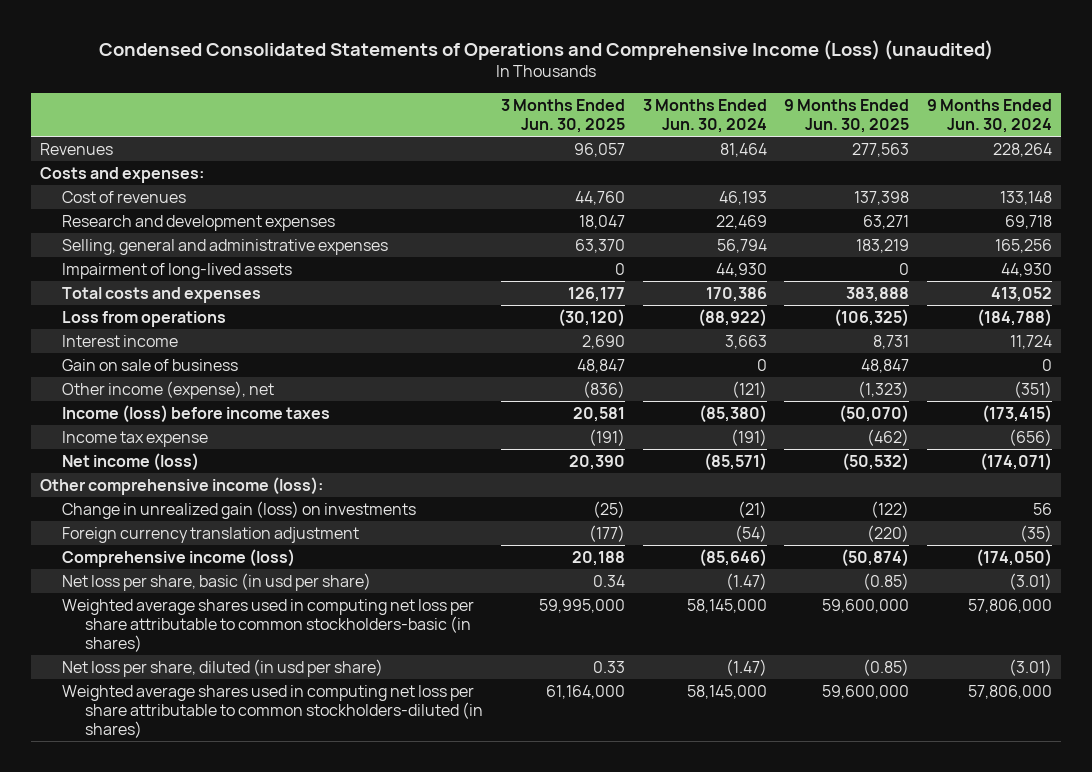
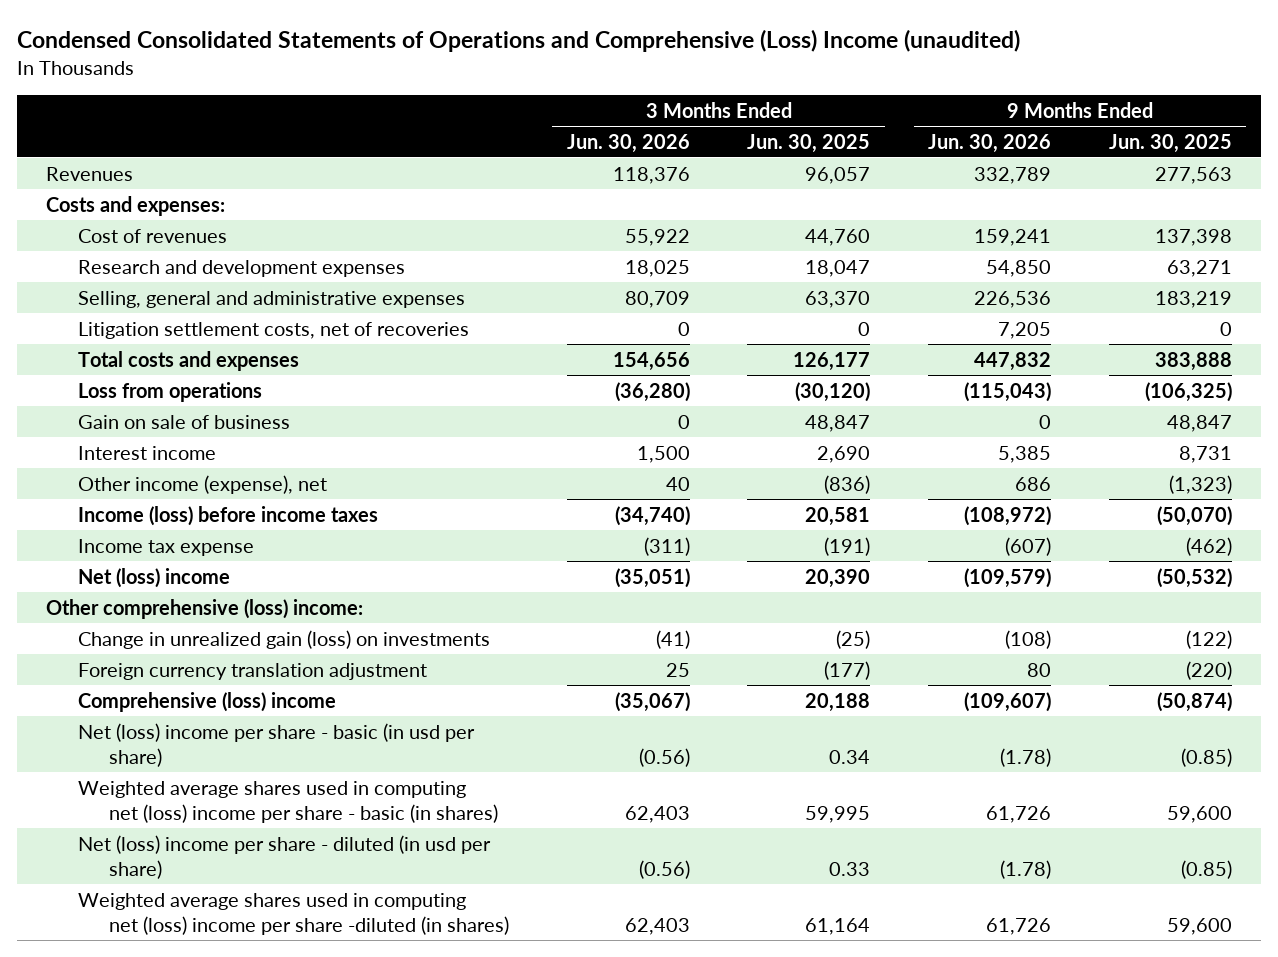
[99,39,994,60] Condensed Consolidated Statements of Operations and Comprehensive Income (Loss) (unaudited) -> [17,29,1021,53] Condensed Consolidated Statements of Operations and Comprehensive (Loss) Income (unaudited)
[642,99,767,134] 3 Months Ended Jun. 30, 2024 -> none
[927,99,1053,134] 9 Months Ended Jun. 30, 2024 -> none
none -> [566,133,690,153] Jun. 30, 2026
none -> [928,133,1052,153] Jun. 30, 2026
[62,262,293,279] Impairment of long-lived assets -> none
none -> [77,321,469,339] Litigation settlement costs, net of recoveries
[62,334,179,347] Interest income -> [77,445,216,460] Interest income
[62,452,200,471] Net income (loss) -> [77,567,230,588] Net (loss) income
[39,476,323,495] Other comprehensive income (loss): -> [46,598,364,619] Other comprehensive (loss) income:
[62,548,296,567] Comprehensive income (loss) -> [77,691,336,712] Comprehensive (loss) income
[62,572,372,591] Net loss per share, basic (in usd per share) -> [77,722,475,768] Net (loss) income per share - basic (in usd per share)
[62,598,475,652] Weighted average shares used in computing net loss per share attributable to common stockholders-basic (in shares) -> [77,780,498,824] Weighted average shares used in computing net (loss) income per share - basic (in shares)
[538,598,625,613] 59,995,000 -> [805,806,871,824] 59,995
[822,598,910,613] 59,600,000 -> [1167,806,1233,824] 59,600
[62,658,384,677] Net loss per share, diluted (in usd per share) -> [77,834,491,880] Net (loss) income per share - diluted (in usd per share)
[62,684,483,738] Weighted average shares used in computing net loss per share attributable to common stockholders-diluted (in shares) -> [77,892,509,936] Weighted average shares used in computing net (loss) income per share -diluted (in shares)
[545,684,625,699] 61,164,000 -> [805,918,871,936] 61,164
[822,684,910,699] 59,600,000 -> [1167,918,1233,936] 59,600

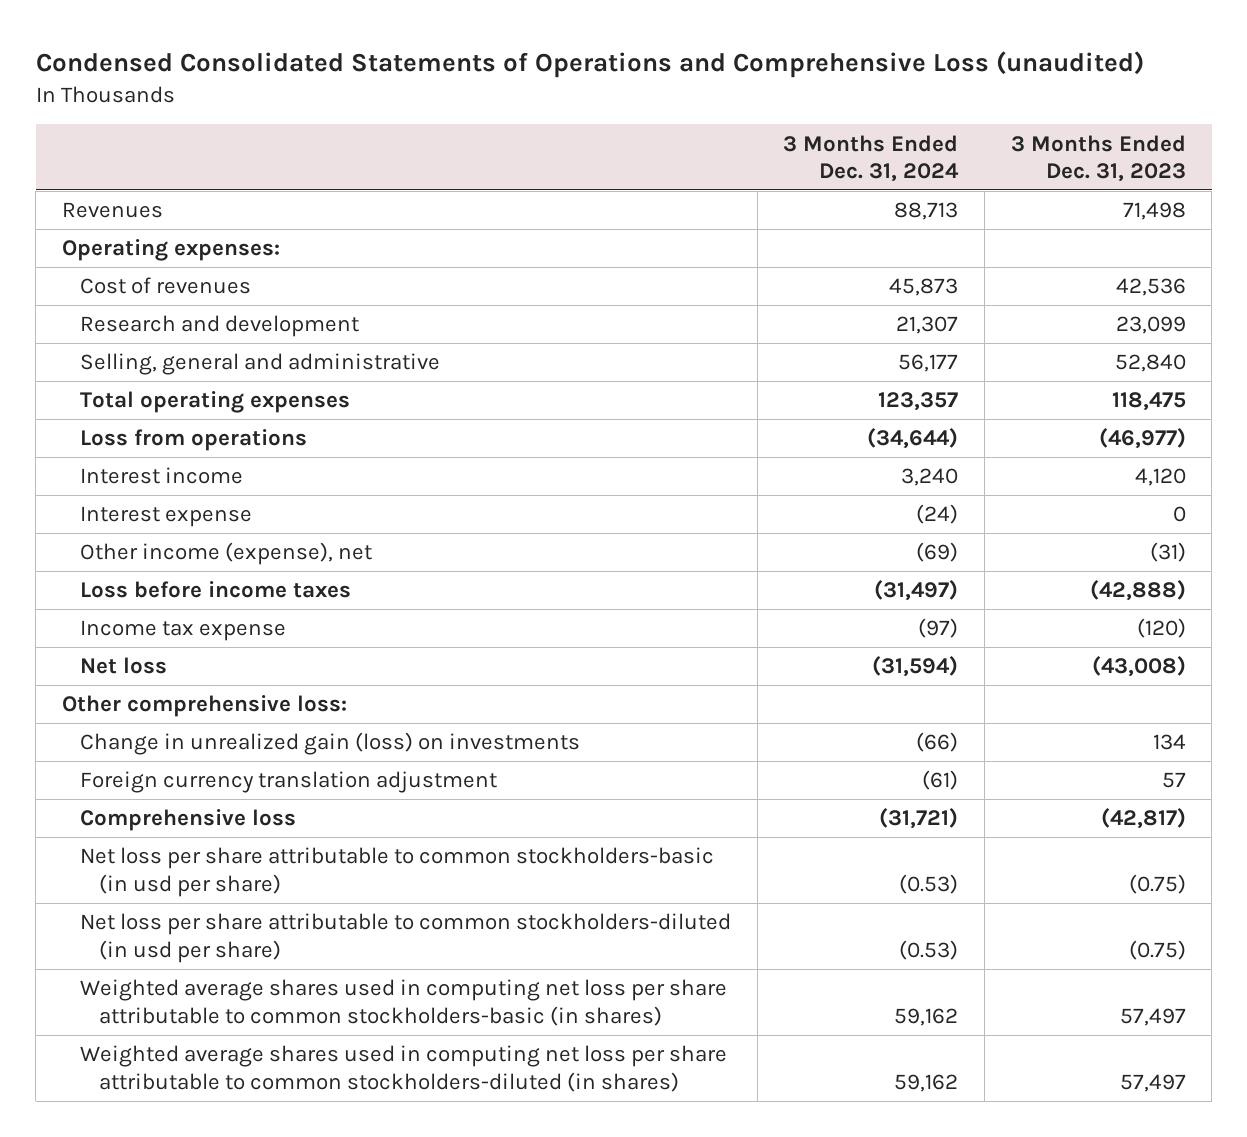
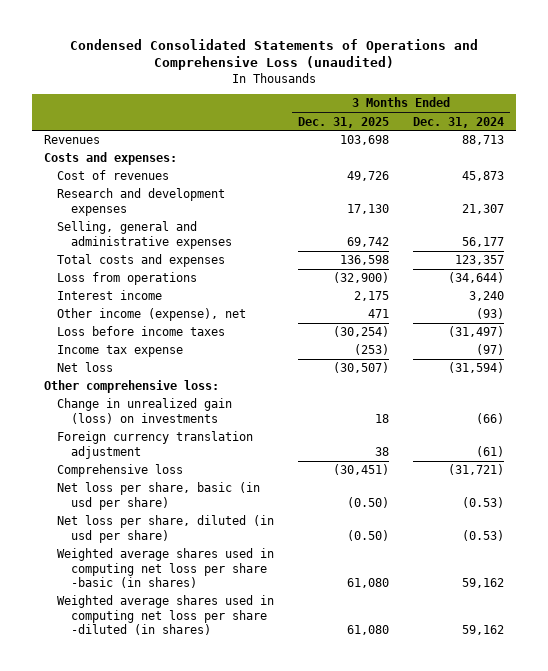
[1010,134,1186,182] 3 Months Ended Dec. 31, 2023 -> none
none -> [298,116,390,128] Dec. 31, 2025
[61,239,280,262] Operating expenses: -> [43,152,177,166] Costs and expenses:
[80,315,360,338] Research and development -> [57,188,226,216] Research and development expenses
[80,353,441,376] Selling, general and administrative -> [57,221,233,249] Selling, general and administrative expenses
[80,391,351,414] Total operating expenses -> [57,254,226,268] Total costs and expenses
[80,506,253,528] Interest expense -> none
[916,542,959,563] (69) -> [476,308,505,320] (93)
[80,847,715,897] Net loss per share attributable to common stockholders-basic (in usd per share) -> [57,482,261,510] Net loss per share, basic (in usd per share)
[80,913,732,963] Net loss per share attributable to common stockholders-diluted (in usd per share) -> [57,515,275,543] Net loss per share, diluted (in usd per share)
[80,979,728,1026] Weighted average shares used in computing net loss per share attributable to common stockholders-basic (in shares) -> [57,548,275,589] Weighted average shares used in computing net loss per share -basic (in shares)
[80,1045,728,1092] Weighted average shares used in computing net loss per share attributable to common stockholders-diluted (in shares) -> [57,595,275,636] Weighted average shares used in computing net loss per share -diluted (in shares)

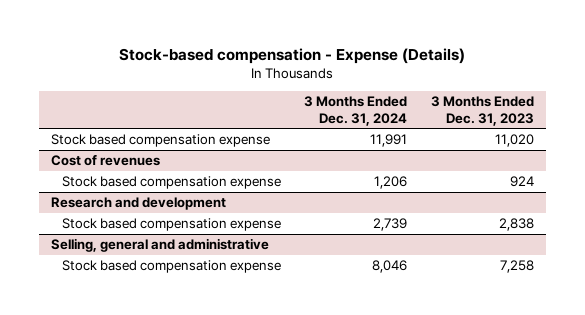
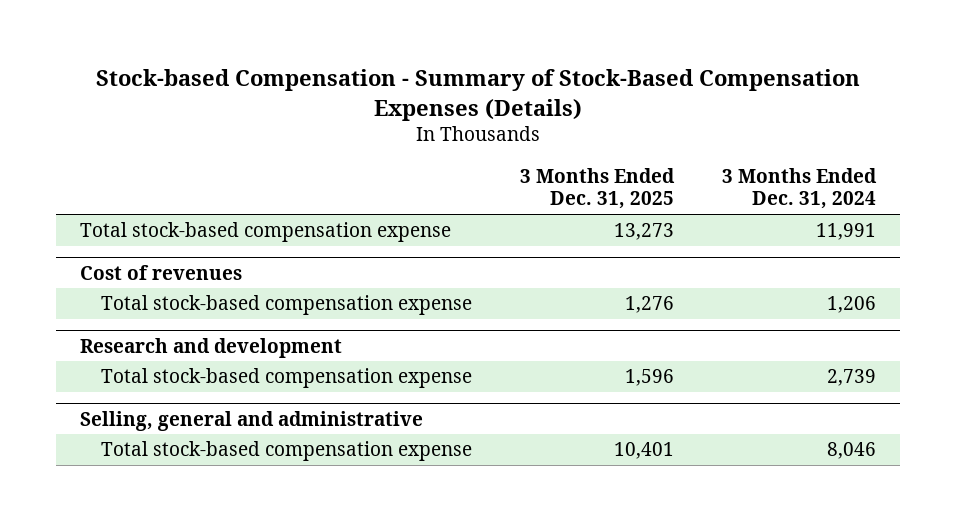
[119,47,466,64] Stock-based compensation - Expense (Details) -> [95,68,860,121] Stock-based Compensation - Summary of Stock-Based Compensation Expenses (Details)
[431,96,535,126] 3 Months Ended Dec. 31, 2023 -> none
none -> [520,167,676,210] 3 Months Ended Dec. 31, 2025
[50,134,270,148] Stock based compensation expense -> [80,222,452,243] Total stock-based compensation expense
[61,176,281,190] Stock based compensation expense -> [101,295,473,316] Total stock-based compensation expense
[61,218,281,232] Stock based compensation expense -> [101,368,473,389] Total stock-based compensation expense
[61,260,281,274] Stock based compensation expense -> [101,441,473,462] Total stock-based compensation expense

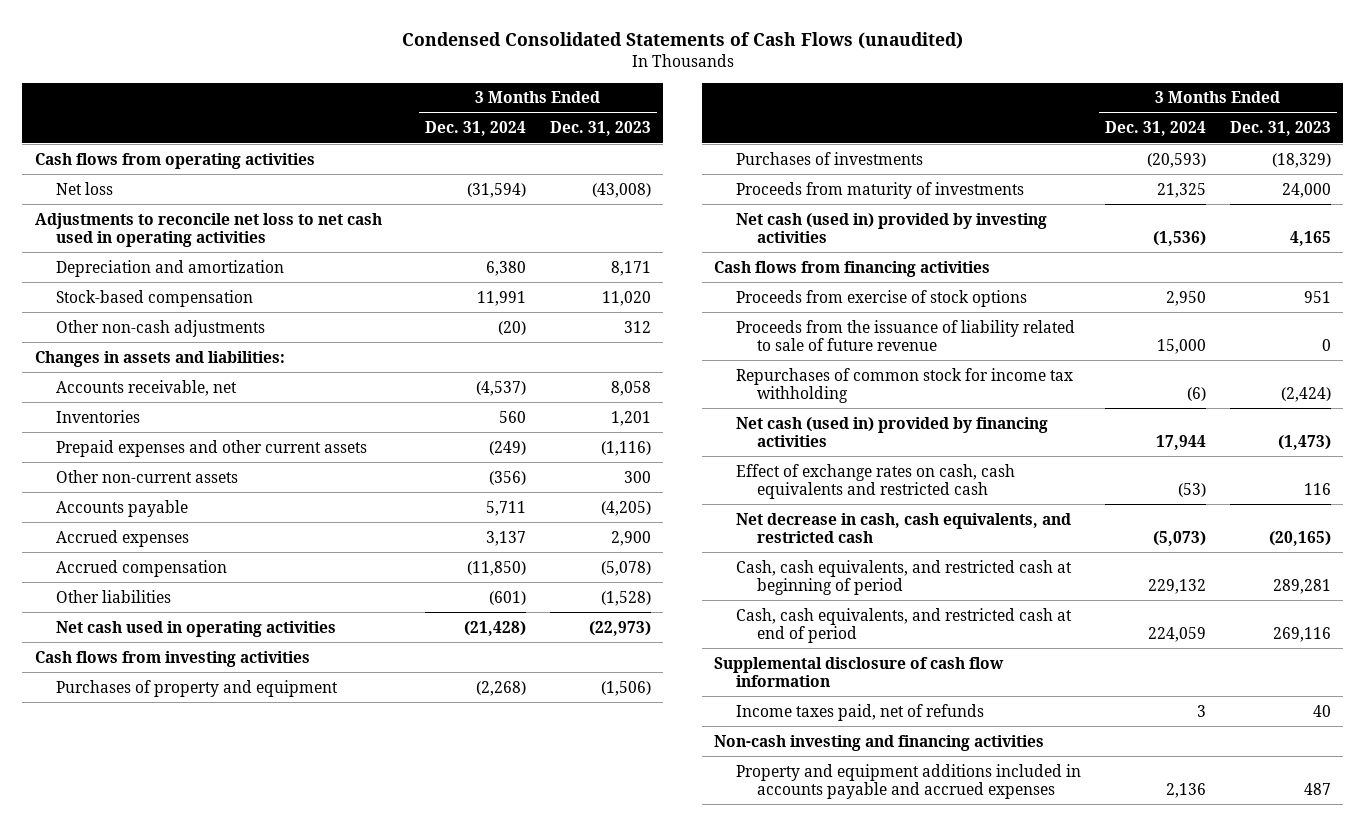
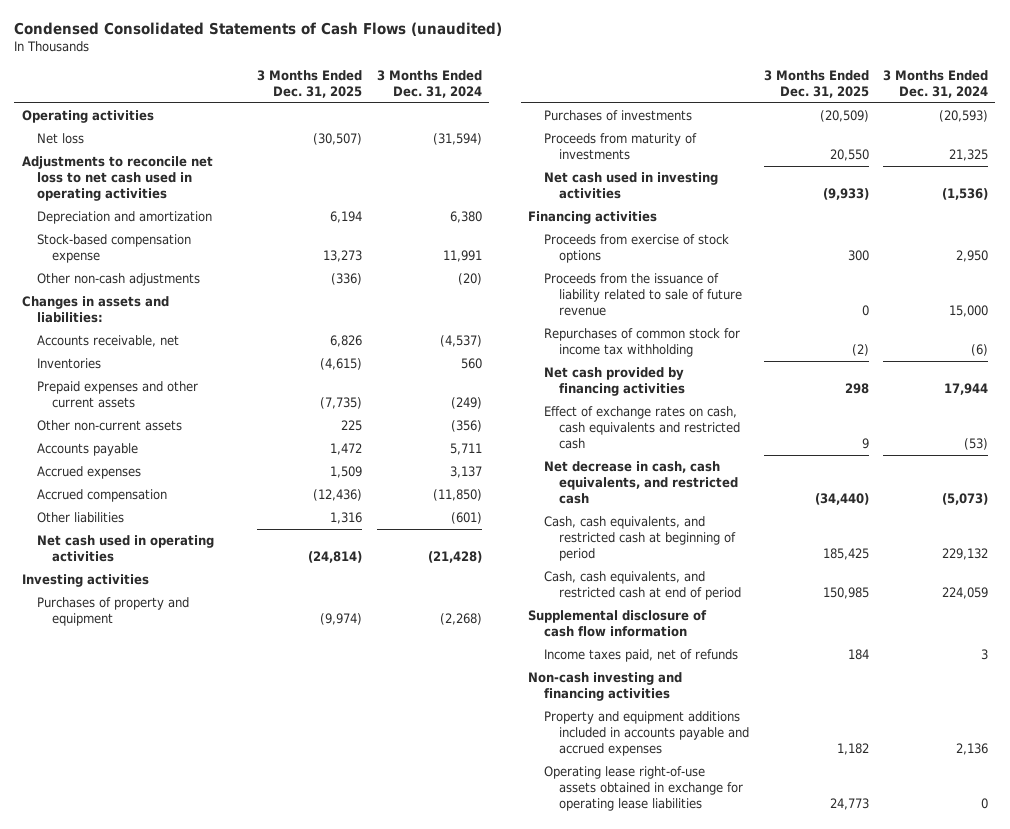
[550,121,652,137] Dec. 31, 2023 -> none
none -> [257,70,363,99] 3 Months Ended Dec. 31, 2025
[34,152,315,169] Cash flows from operating activities -> [21,109,154,123] Operating activities
[56,289,254,307] Stock-based compensation -> [37,233,192,263] Stock-based compensation expense
[34,650,310,667] Cash flows from investing activities -> [21,573,149,587] Investing activities
[735,212,1047,243] Net cash (used in) provided by investing activities -> [543,171,718,199] Net cash used in investing activities
[713,260,990,277] Cash flows from financing activities -> [528,210,658,224] Financing activities
[735,416,1048,447] Net cash (used in) provided by financing activities -> [543,366,685,396] Net cash provided by financing activities
none -> [543,765,743,811] Operating lease right-of-use assets obtained in exchange for operating lease liabilities

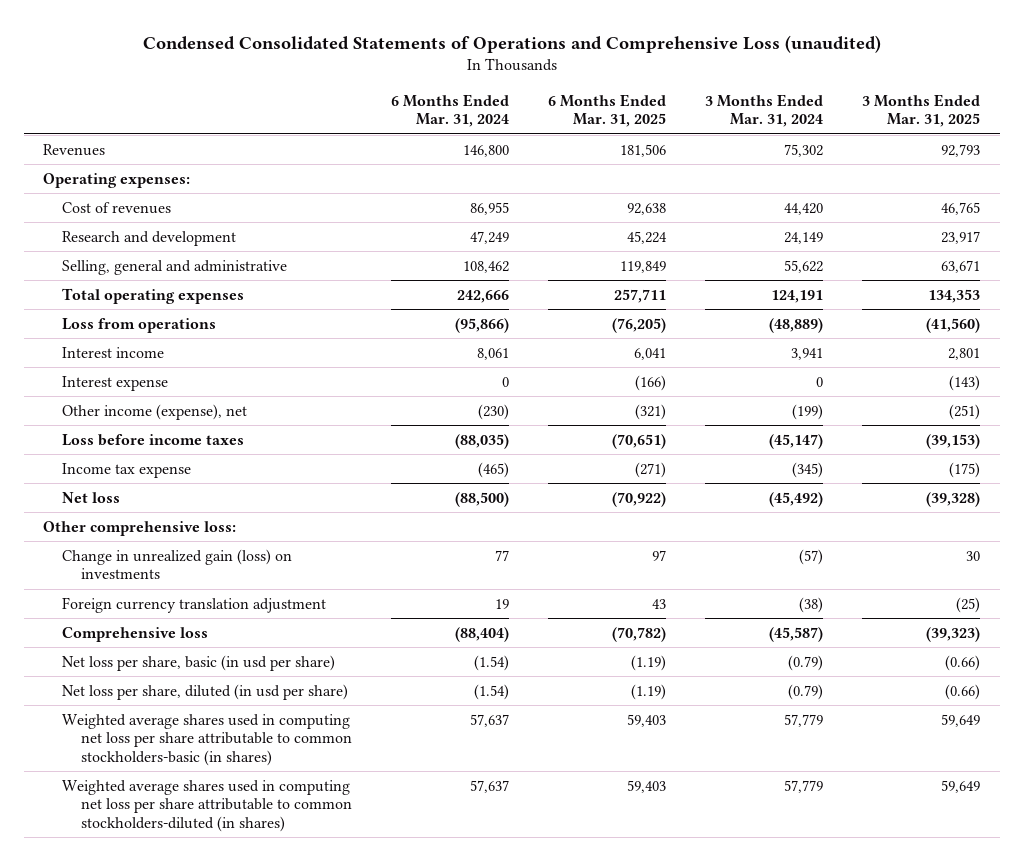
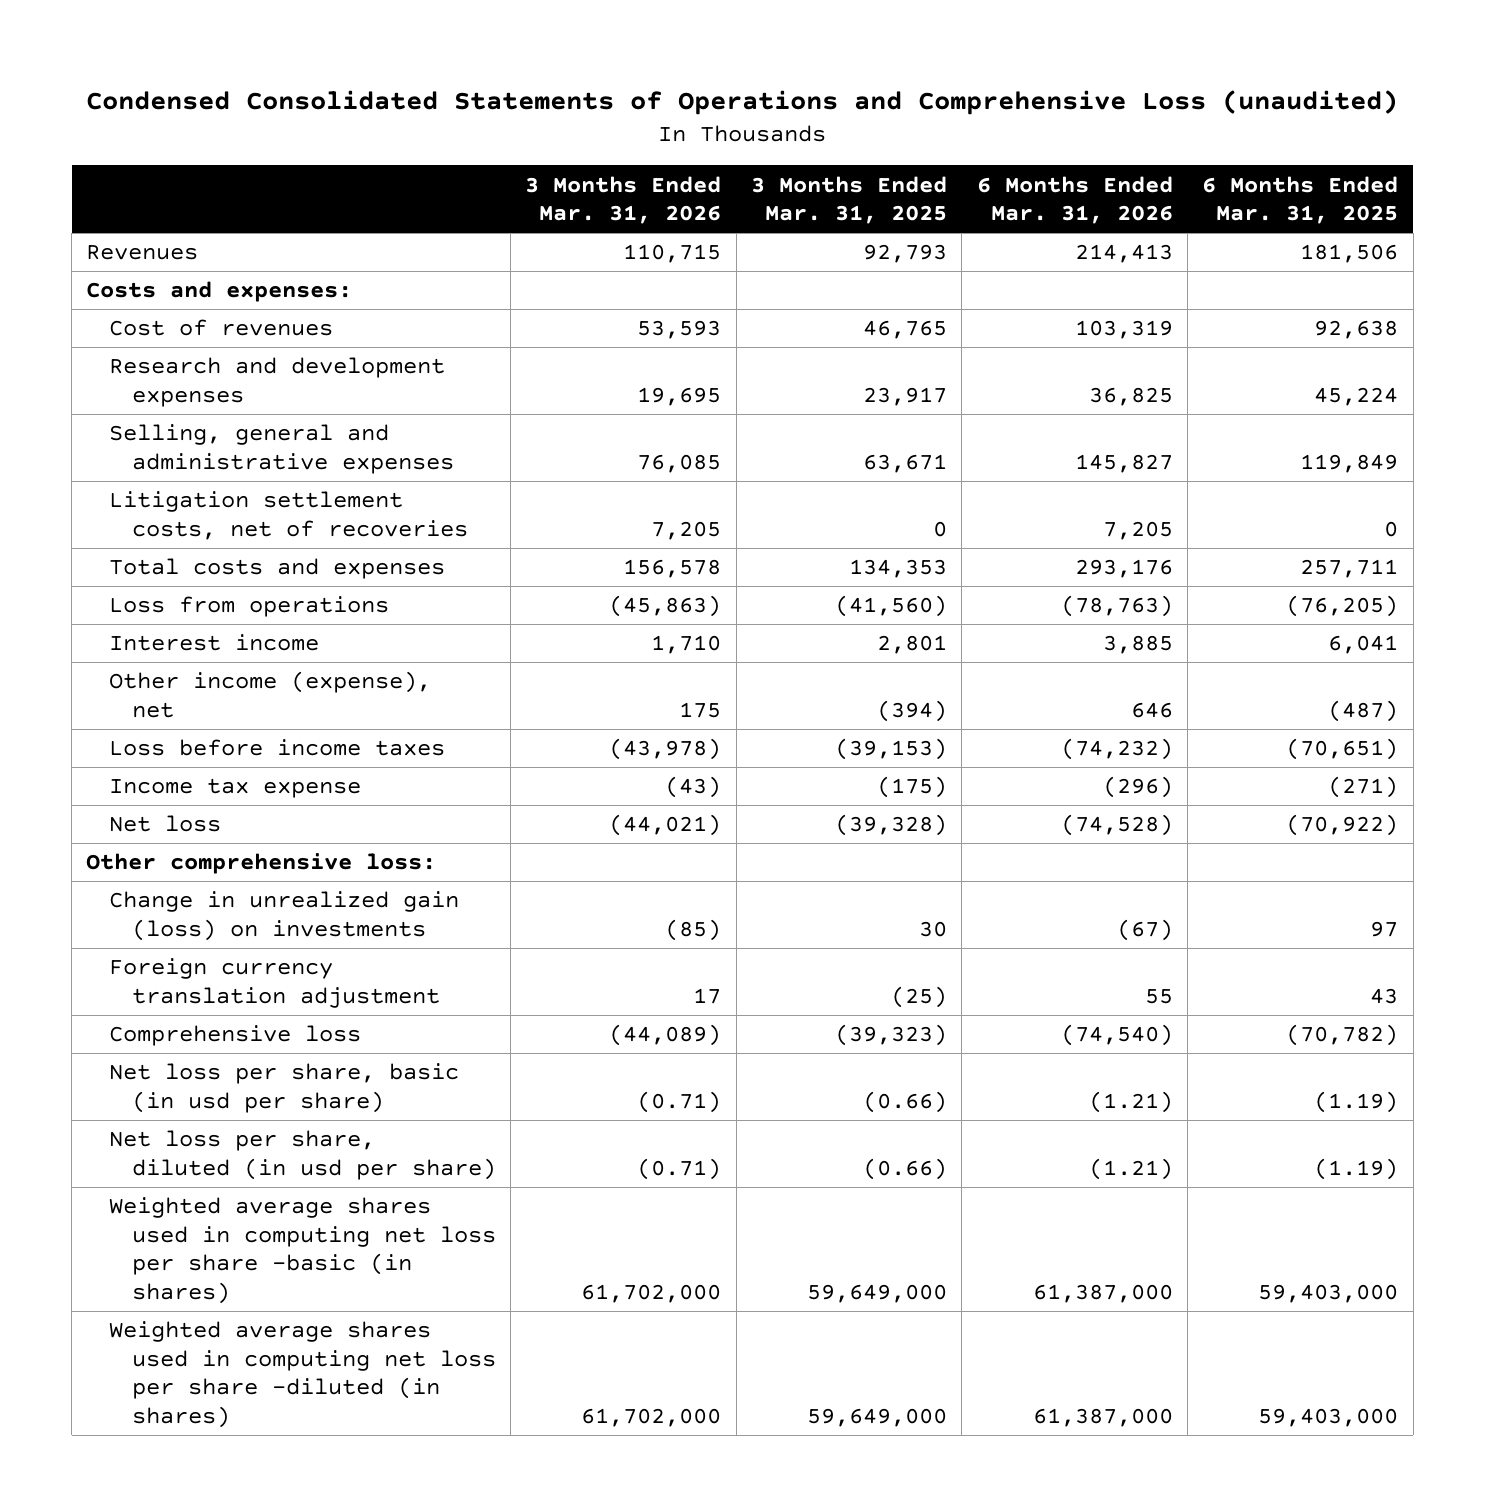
[391,93,510,128] 6 Months Ended Mar. 31, 2024 -> none
[705,93,824,128] 3 Months Ended Mar. 31, 2024 -> none
none -> [525,175,722,225] 3 Months Ended Mar. 31, 2026
none -> [976,175,1173,225] 6 Months Ended Mar. 31, 2026
[43,172,191,188] Operating expenses: -> [86,281,353,303] Costs and expenses:
[62,230,237,246] Research and development -> [109,357,446,407] Research and development expenses
[62,259,288,275] Selling, general and administrative -> [109,424,454,474] Selling, general and administrative expenses
none -> [109,491,468,540] Litigation settlement costs, net of recoveries
[62,287,245,304] Total operating expenses -> [109,558,446,580] Total costs and expenses
[62,375,169,391] Interest expense -> none
[635,403,667,420] (321) -> [1328,699,1399,722] (487)
[949,403,981,420] (251) -> [877,699,948,722] (394)
[62,713,353,766] Weighted average shares used in computing net loss per share attributable to common stockholders-basic (in shares) -> [109,1197,496,1305] Weighted average shares used in computing net loss per share -basic (in shares)
[627,713,667,727] 59,403 -> [1258,1284,1399,1304] 59,403,000
[941,713,981,727] 59,649 -> [807,1284,948,1304] 59,649,000
[62,779,353,832] Weighted average shares used in computing net loss per share attributable to common stockholders-diluted (in shares) -> [109,1321,496,1429] Weighted average shares used in computing net loss per share -diluted (in shares)
[627,779,667,793] 59,403 -> [1258,1408,1399,1428] 59,403,000
[941,779,981,793] 59,649 -> [807,1408,948,1428] 59,649,000

